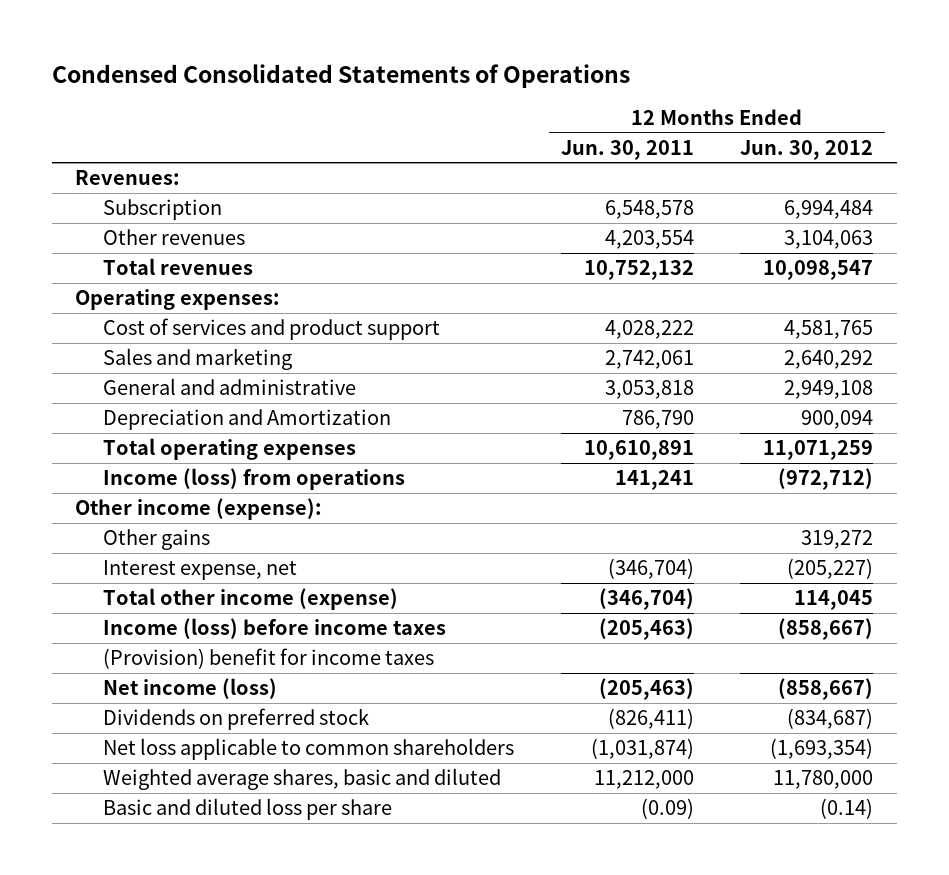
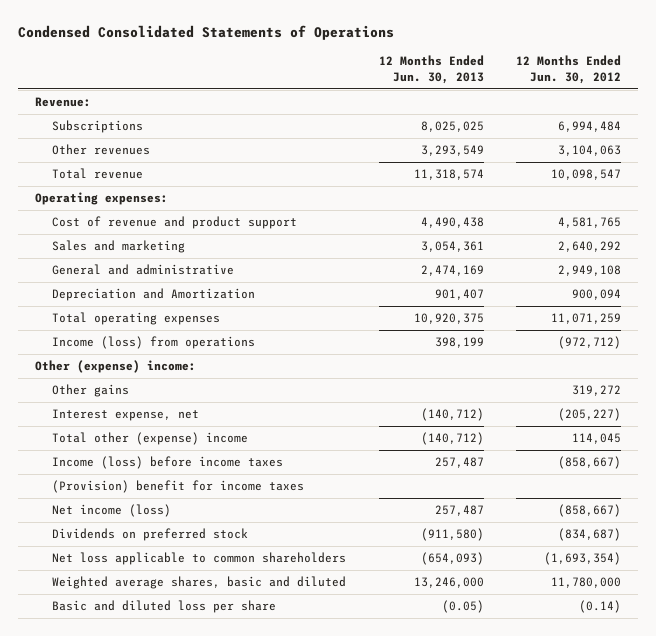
[560,139,694,160] Jun. 30, 2011 -> none
none -> [378,55,484,85] 12 Months Ended Jun. 30, 2013
[75,170,181,186] Revenues: -> [34,97,91,108] Revenue:
[103,199,223,221] Subscription -> [51,120,143,134] Subscriptions
[103,258,254,276] Total revenues -> [51,168,143,180] Total revenue
[103,318,441,341] Cost of services and product support -> [51,216,297,230] Cost of revenue and product support
[75,498,323,521] Other income (expense): -> [34,360,196,374] Other (expense) income:
[103,588,399,611] Total other income (expense) -> [51,432,248,446] Total other (expense) income

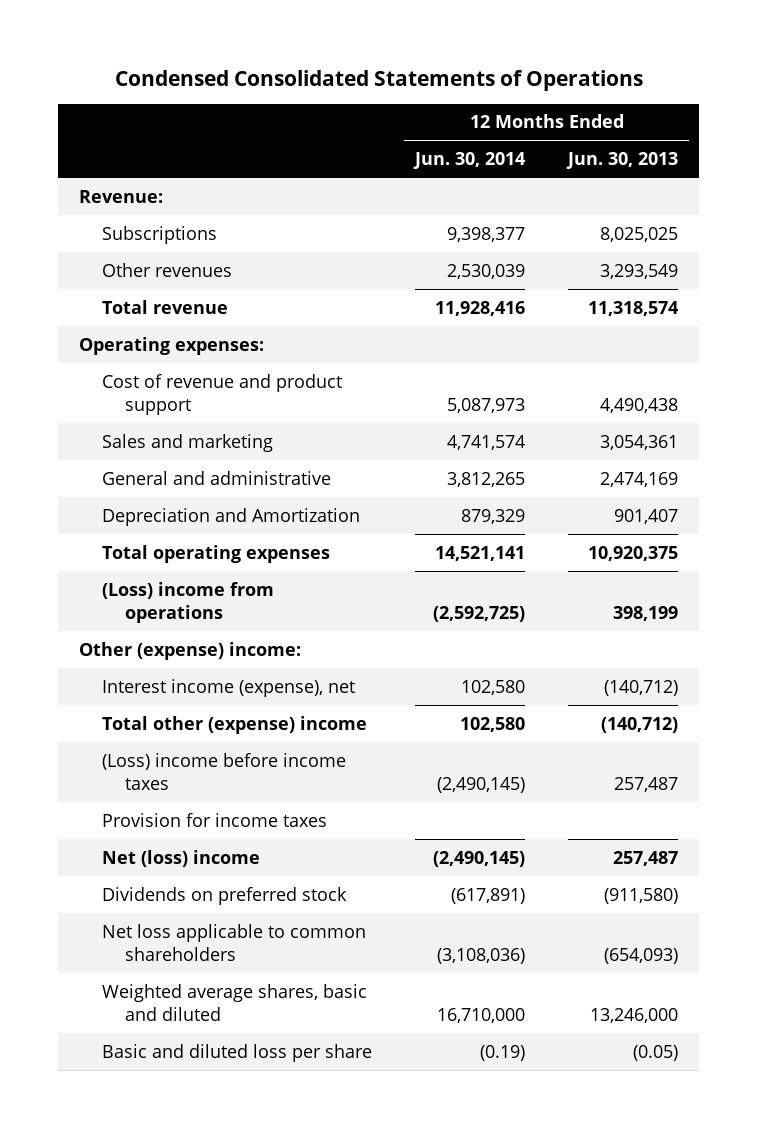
[516,55,622,85] 12 Months Ended Jun. 30, 2012 -> none
none -> [413,151,526,169] Jun. 30, 2014
[51,336,255,350] Income (loss) from operations -> [102,581,275,623] (Loss) income from operations
[51,384,129,398] Other gains -> none
[51,409,199,422] Interest expense, net -> [102,678,356,697] Interest income (expense), net
[51,456,283,470] Income (loss) before income taxes -> [102,752,347,790] (Loss) income before income taxes
[51,480,304,494] (Provision) benefit for income taxes -> [102,812,328,827] Provision for income taxes
[51,504,171,518] Net income (loss) -> [102,849,261,867] Net (loss) income

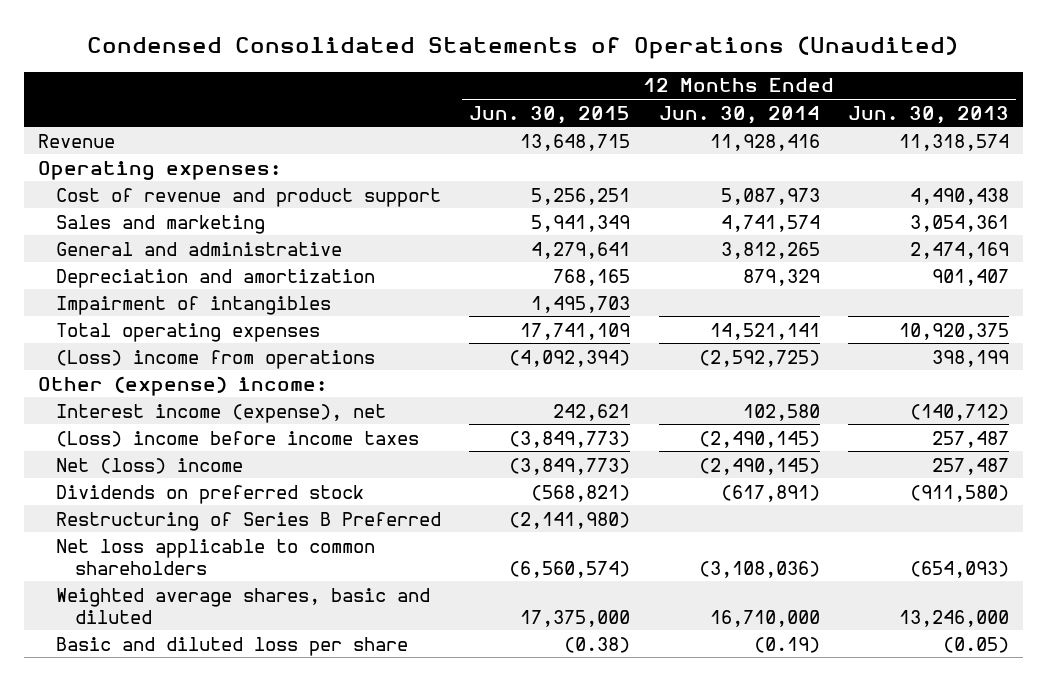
[114,69,643,91] Condensed Consolidated Statements of Operations -> [87,35,959,59] Condensed Consolidated Statements of Operations (Unaudited)
none -> [469,105,631,124] Jun. 30, 2015
[79,189,164,203] Revenue: -> none
[102,225,218,244] Subscriptions -> none
[102,262,233,277] Other revenues -> none
[102,299,229,314] Total revenue -> [37,133,115,148] Revenue
[102,507,361,526] Depreciation and Amortization -> [56,268,376,288] Depreciation and amortization
none -> [56,295,332,315] Impairment of intangibles
[102,715,368,734] Total other (expense) income -> none
[102,812,328,827] Provision for income taxes -> none
none -> [56,511,442,531] Restructuring of Series B Preferred

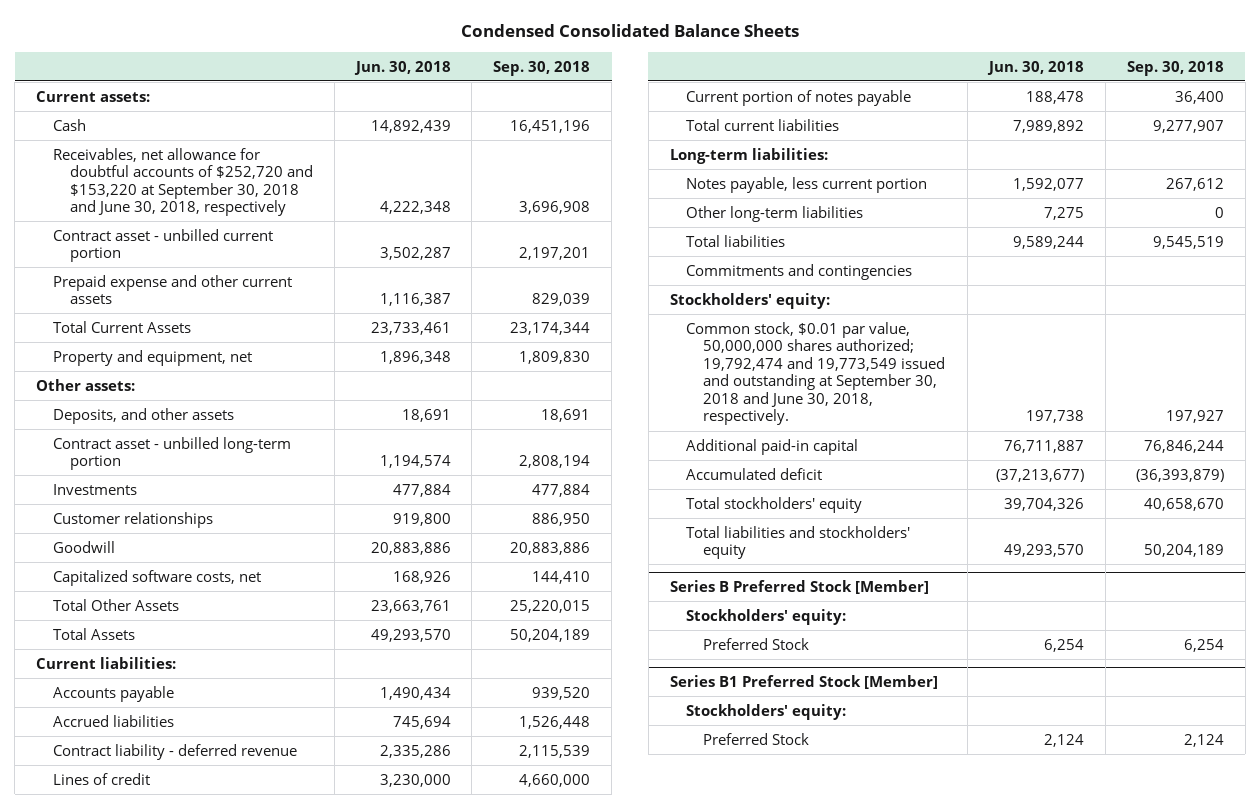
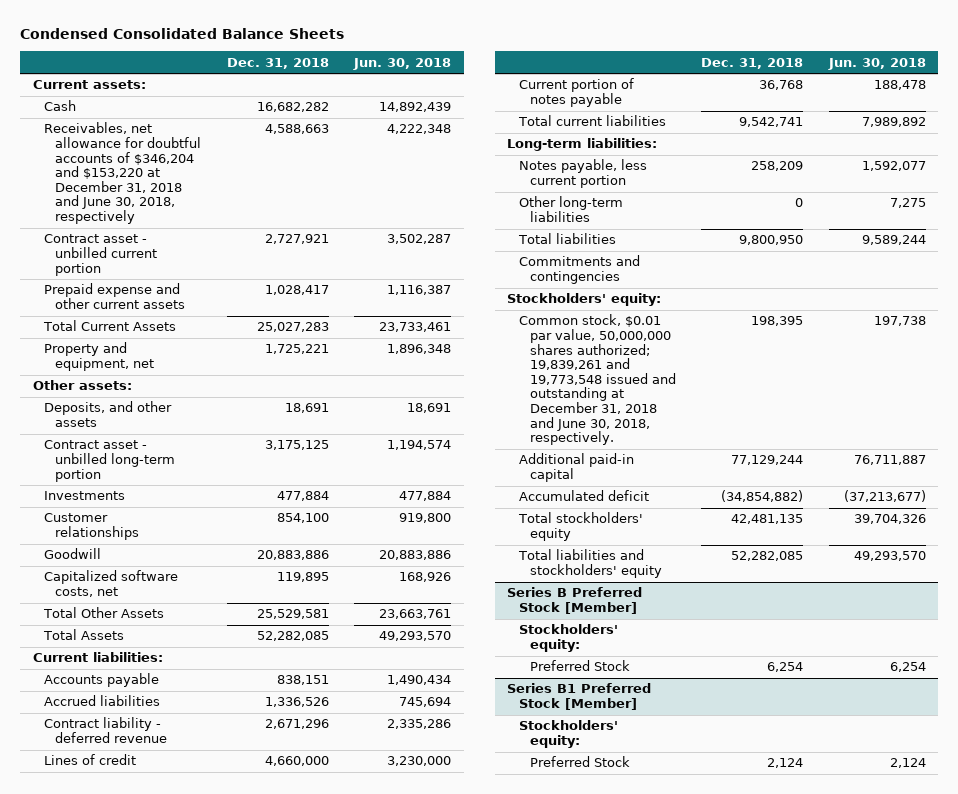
[493,60,591,76] Sep. 30, 2018 -> none
none -> [226,57,329,69] Dec. 31, 2018
[52,147,313,217] Receivables, net allowance for doubtful accounts of $252,720 and $153,220 at September 30, 2018 and June 30, 2018, respectively -> [43,122,202,225] Receivables, net allowance for doubtful accounts of $346,204 and $153,220 at December 31, 2018 and June 30, 2018, respectively
[686,321,946,426] Common stock, $0.01 par value, 50,000,000 shares authorized; 19,792,474 and 19,773,549 issued and outstanding at September 30, 2018 and June 30, 2018, respectively. -> [518,314,676,446] Common stock, $0.01 par value, 50,000,000 shares authorized; 19,839,261 and 19,773,548 issued and outstanding at December 31, 2018 and June 30, 2018, respectively.

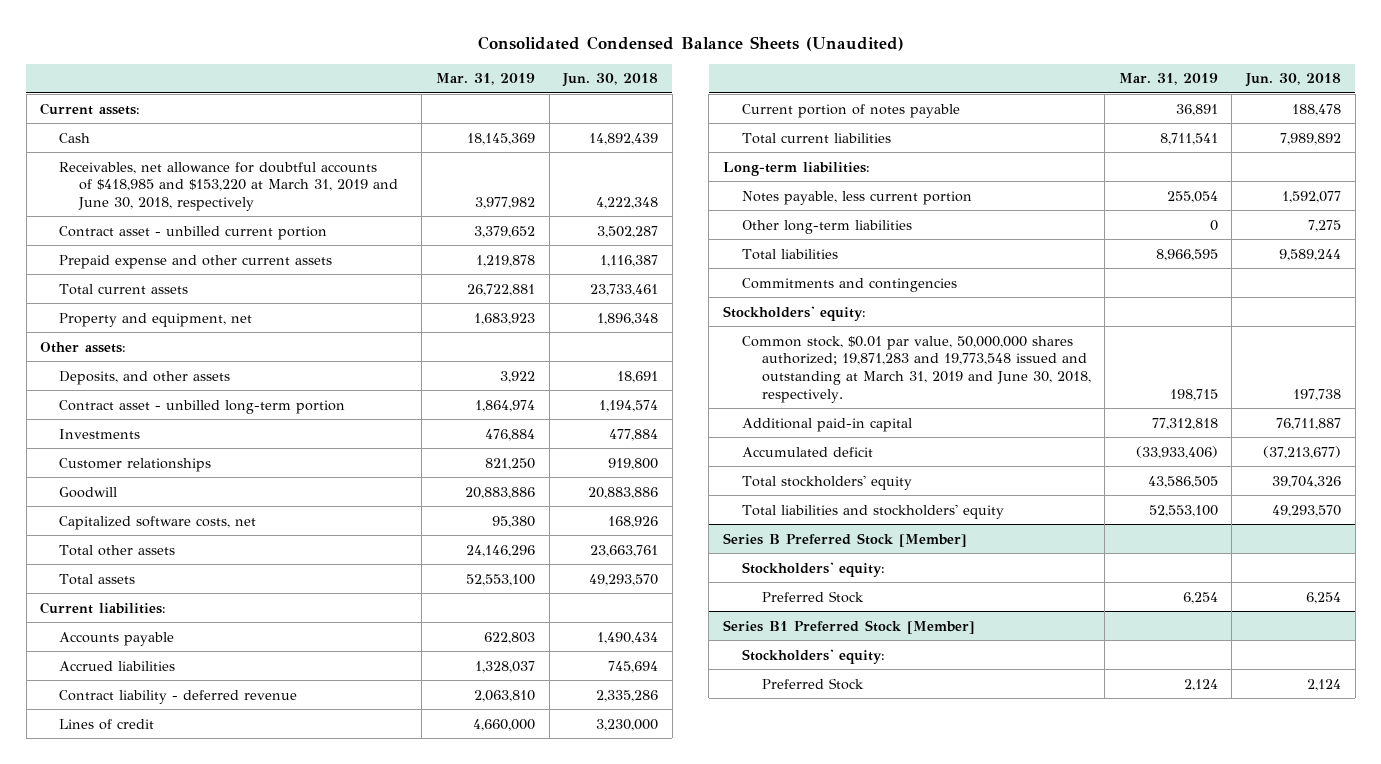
[19,27,344,39] Condensed Consolidated Balance Sheets -> [477,35,904,51] Consolidated Condensed Balance Sheets (Unaudited)
[226,57,329,69] Dec. 31, 2018 -> none
none -> [435,73,535,86] Mar. 31, 2019
[43,122,202,225] Receivables, net allowance for doubtful accounts of $346,204 and $153,220 at December 31, 2018 and June 30, 2018, respectively -> [59,161,398,211] Receivables, net allowance for doubtful accounts of $418,985 and $153,220 at March 31, 2019 and June 30, 2018, respectively
[42,320,176,332] Total Current Assets -> [59,283,189,295] Total current assets
[42,607,164,619] Total Other Assets -> [59,544,176,556] Total other assets
[42,629,124,641] Total Assets -> [59,573,136,585] Total assets
[518,314,676,446] Common stock, $0.01 par value, 50,000,000 shares authorized; 19,839,261 and 19,773,548 issued and outstanding at December 31, 2018 and June 30, 2018, respectively. -> [742,335,1091,403] Common stock, $0.01 par value, 50,000,000 shares authorized; 19,871,283 and 19,773,548 issued and outstanding at March 31, 2019 and June 30, 2018, respectively.

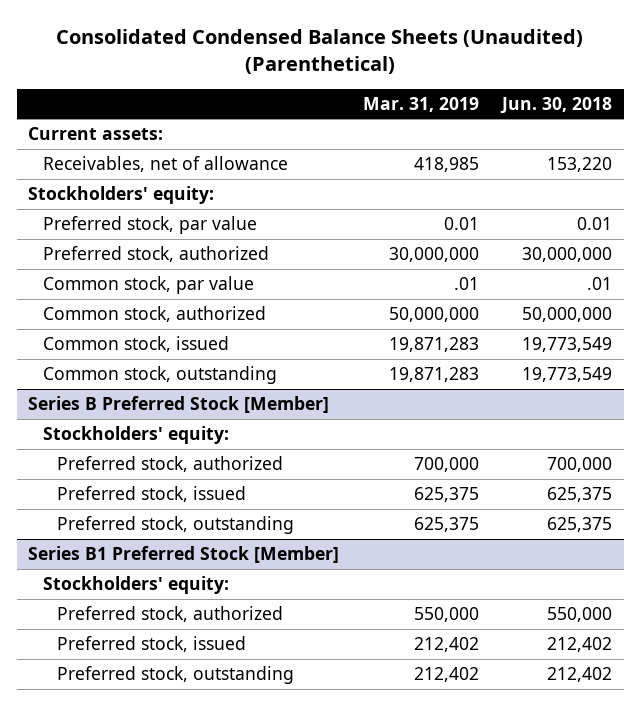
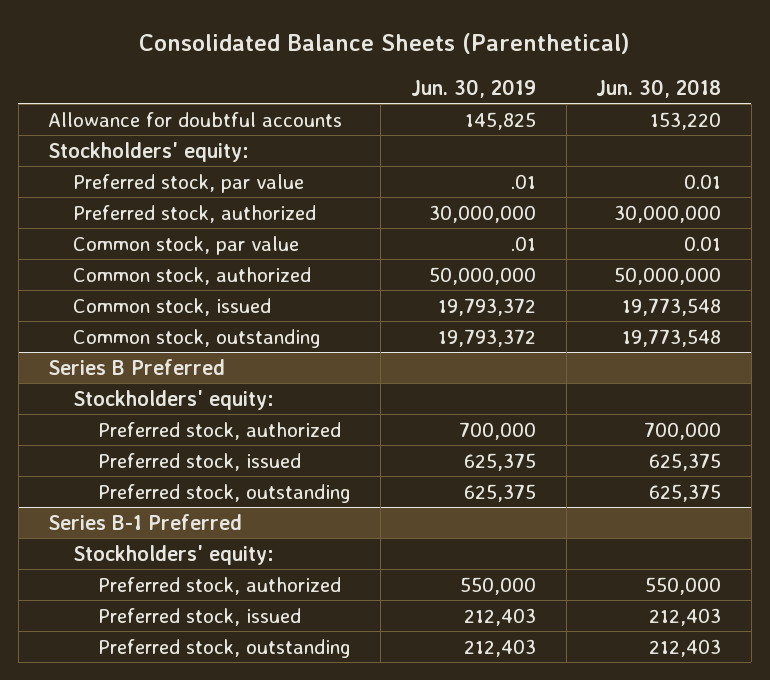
[56,28,584,74] Consolidated Condensed Balance Sheets (Unaudited) (Parenthetical) -> [138,32,630,54] Consolidated Balance Sheets (Parenthetical)
[362,96,479,112] Mar. 31, 2019 -> none
none -> [410,78,536,98] Jun. 30, 2019
[28,127,164,141] Current assets: -> none
[42,156,288,173] Receivables, net of allowance -> [48,111,343,127] Allowance for doubtful accounts
[586,277,612,291] .01 -> [684,235,722,251] 0.01
[521,337,612,353] 19,773,549 -> [622,297,722,316] 19,773,548
[521,367,612,383] 19,773,549 -> [622,328,722,347] 19,773,548
[28,396,330,414] Series B Preferred Stock [Member] -> [48,358,226,375] Series B Preferred
[28,546,340,564] Series B1 Preferred Stock [Member] -> [48,513,243,530] Series B-1 Preferred
[546,637,612,653] 212,402 -> [649,607,722,626] 212,403
[546,667,612,683] 212,402 -> [649,638,722,657] 212,403

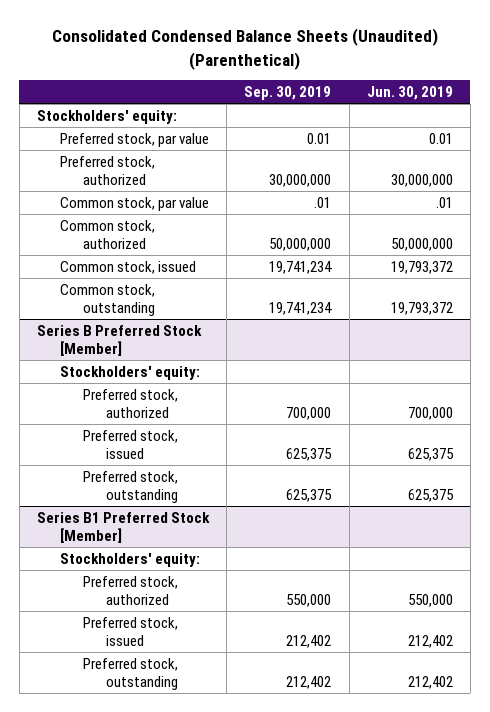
[138,32,630,54] Consolidated Balance Sheets (Parenthetical) -> [51,28,438,70] Consolidated Condensed Balance Sheets (Unaudited) (Parenthetical)
[596,78,722,98] Jun. 30, 2018 -> none
none -> [244,86,332,101] Sep. 30, 2019
[48,111,343,127] Allowance for doubtful accounts -> none
[510,173,536,189] .01 -> [428,132,453,144] 0.01
[48,358,226,375] Series B Preferred -> [36,324,202,357] Series B Preferred Stock [Member]
[48,513,243,530] Series B-1 Preferred -> [36,511,210,544] Series B1 Preferred Stock [Member]
[463,607,536,626] 212,403 -> [407,635,453,649] 212,402
[463,638,536,657] 212,403 -> [407,676,453,690] 212,402

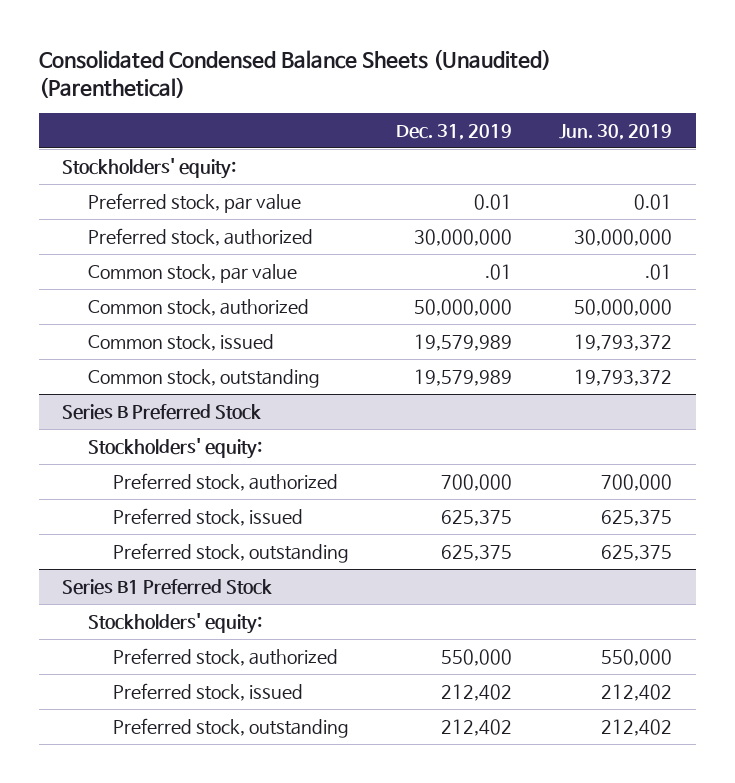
[244,86,332,101] Sep. 30, 2019 -> none
none -> [396,123,513,140] Dec. 31, 2019
[36,324,202,357] Series B Preferred Stock [Member] -> [62,403,262,420] Series B Preferred Stock
[36,511,210,544] Series B1 Preferred Stock [Member] -> [62,578,273,595] Series B1 Preferred Stock

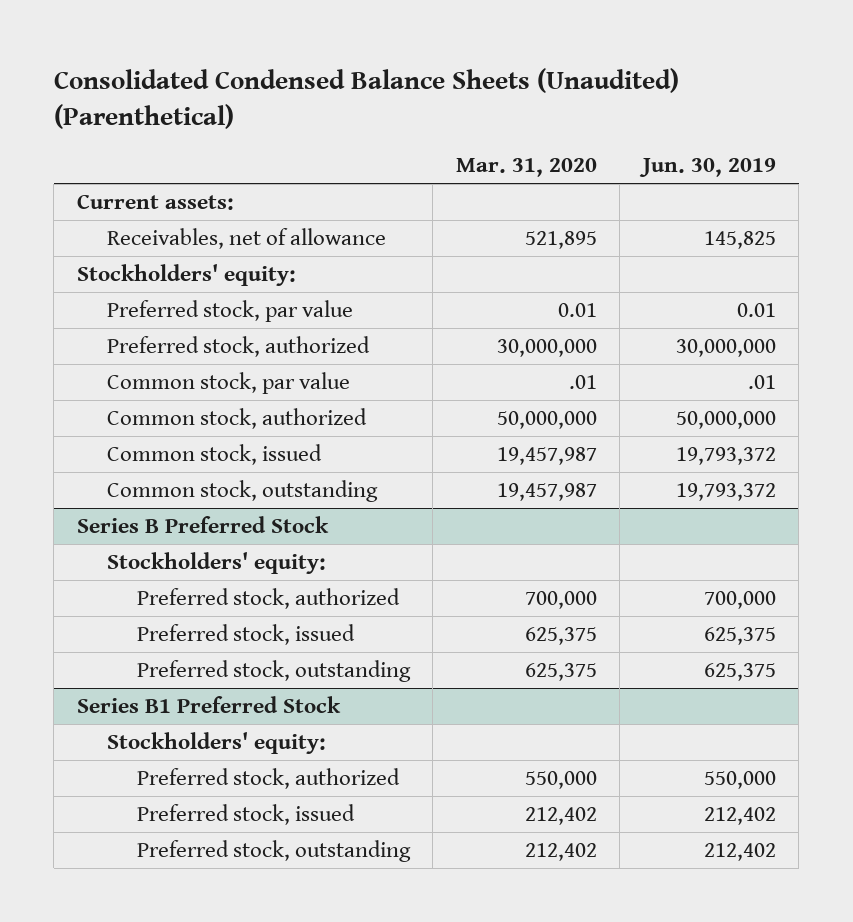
[396,123,513,140] Dec. 31, 2019 -> none
none -> [455,158,597,178] Mar. 31, 2020
none -> [76,193,234,210] Current assets:
none -> [106,227,386,249] Receivables, net of allowance

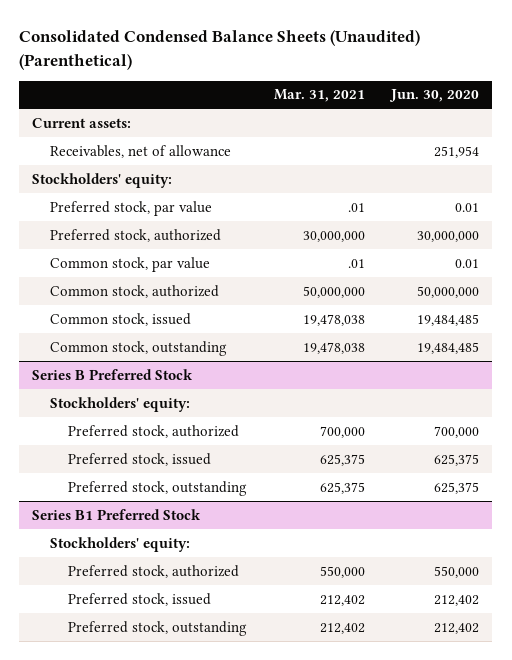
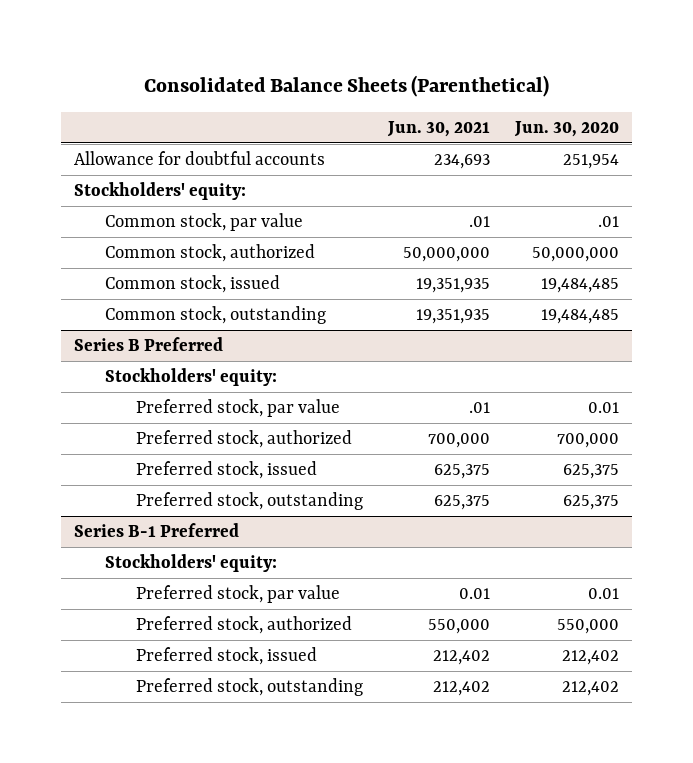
[19,30,421,70] Consolidated Condensed Balance Sheets (Unaudited) (Parenthetical) -> [143,74,549,97] Consolidated Balance Sheets (Parenthetical)
[273,89,365,103] Mar. 31, 2021 -> none
none -> [386,121,490,138] Jun. 30, 2021
[32,117,132,128] Current assets: -> none
[50,144,232,158] Receivables, net of allowance -> [73,151,325,166] Allowance for doubtful accounts
[50,200,213,216] Preferred stock, par value -> none
[50,228,222,242] Preferred stock, authorized -> none
[455,258,480,268] 0.01 -> [598,216,620,228] .01
[32,368,194,380] Series B Preferred Stock -> [73,337,223,352] Series B Preferred
none -> [135,399,340,418] Preferred stock, par value
[32,508,202,520] Series B1 Preferred Stock -> [73,523,239,538] Series B-1 Preferred
none -> [135,585,340,604] Preferred stock, par value

